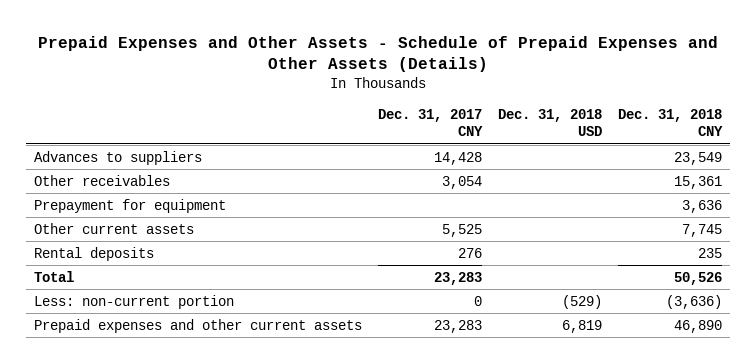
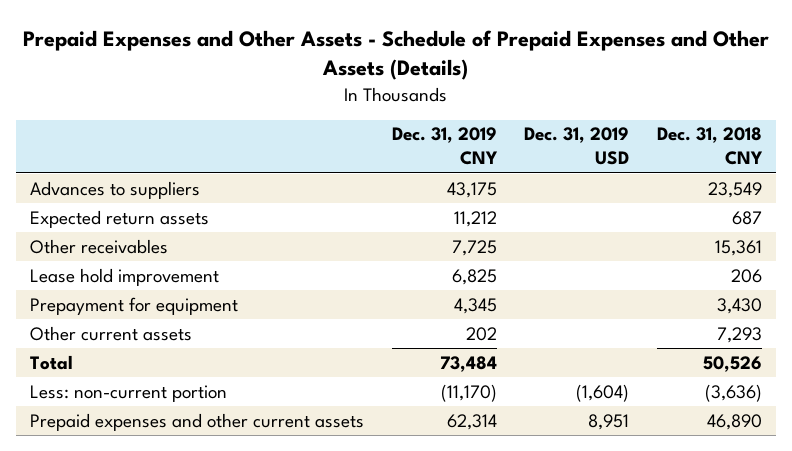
[378,108,484,137] Dec. 31, 2017 CNY -> none
[497,108,602,137] Dec. 31, 2018 USD -> none
none -> [391,127,498,166] Dec. 31, 2019 CNY
none -> [524,127,630,166] Dec. 31, 2019 USD
none -> [30,209,210,228] Expected return assets
[34,246,155,261] Rental deposits -> none
none -> [30,267,220,286] Lease hold improvement
[681,199,722,213] 3,636 -> [716,297,762,314] 3,430
[681,223,722,237] 7,745 -> [716,326,762,343] 7,293

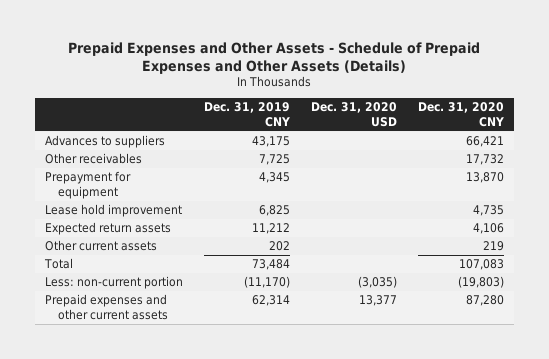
[524,127,630,166] Dec. 31, 2019 USD -> none
[656,127,763,166] Dec. 31, 2018 CNY -> none
none -> [310,102,397,128] Dec. 31, 2020 USD
none -> [417,102,504,128] Dec. 31, 2020 CNY
[30,267,220,286] Lease hold improvement -> [44,204,182,218] Lease hold improvement
[30,209,210,228] Expected return assets -> [44,222,171,236] Expected return assets

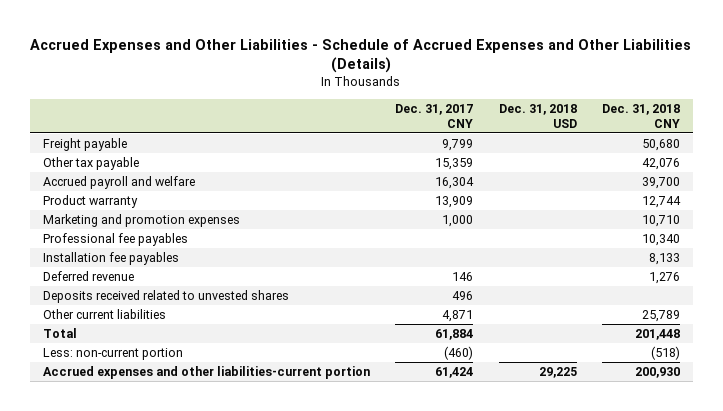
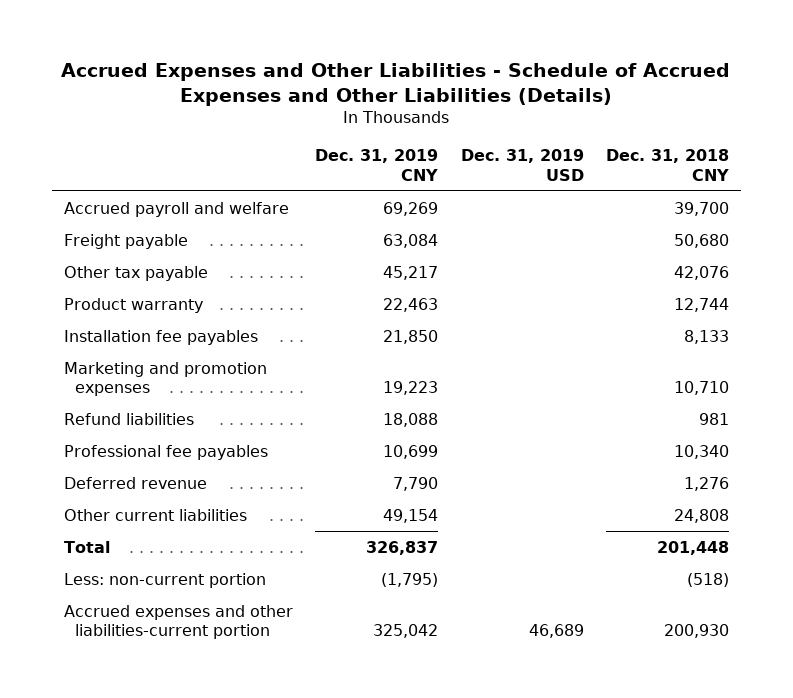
[395,103,474,128] Dec. 31, 2017 CNY -> none
[498,103,577,128] Dec. 31, 2018 USD -> none
none -> [315,149,439,181] Dec. 31, 2019 CNY
none -> [460,149,584,181] Dec. 31, 2019 USD
[42,175,195,189] Accrued payroll and welfare -> [63,201,289,217] Accrued payroll and welfare
[42,251,179,265] Installation fee payables -> [63,329,258,345] Installation fee payables
none -> [63,412,194,425] Refund liabilities
[42,289,289,303] Deposits received related to unvested shares -> none
[641,309,680,322] 25,789 -> [674,508,730,523] 24,808

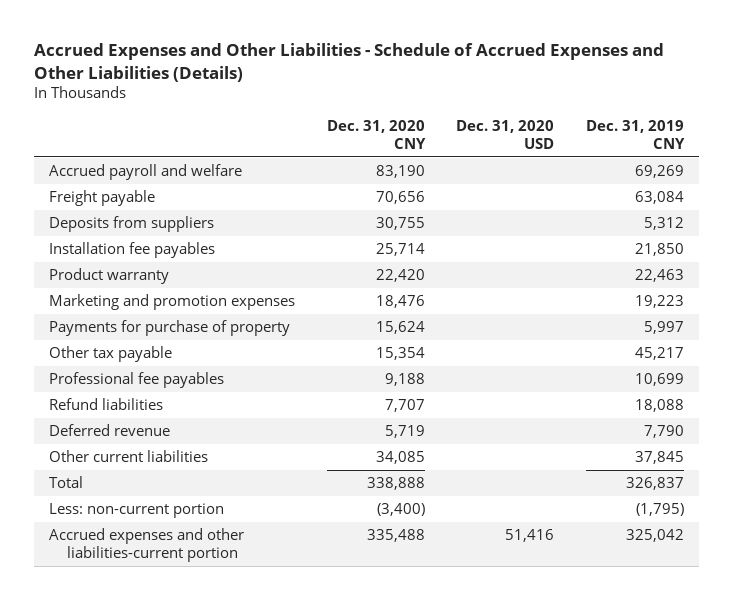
[460,149,584,181] Dec. 31, 2019 USD -> none
[606,149,730,181] Dec. 31, 2018 CNY -> none
none -> [326,119,426,149] Dec. 31, 2020 CNY
none -> [456,119,555,149] Dec. 31, 2020 USD
none -> [49,216,215,233] Deposits from suppliers
[63,297,203,313] Product warranty -> [49,268,170,285] Product warranty
none -> [49,320,291,337] Payments for purchase of property
[63,265,208,281] Other tax payable -> [49,346,173,363] Other tax payable
[63,412,194,425] Refund liabilities -> [49,398,164,411] Refund liabilities
[383,508,439,523] 49,154 -> [634,451,684,465] 37,845

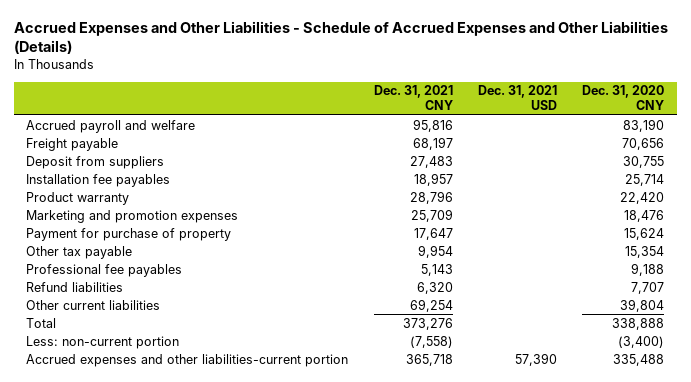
[456,119,555,149] Dec. 31, 2020 USD -> none
[585,119,685,149] Dec. 31, 2019 CNY -> none
none -> [373,85,453,111] Dec. 31, 2021 CNY
none -> [477,85,557,111] Dec. 31, 2021 USD
[49,216,215,233] Deposits from suppliers -> [26,155,165,169] Deposit from suppliers
[49,320,291,337] Payments for purchase of property -> [26,227,232,241] Payment for purchase of property
[49,424,171,437] Deferred revenue -> none
[375,451,425,465] 34,085 -> [620,298,665,312] 39,804

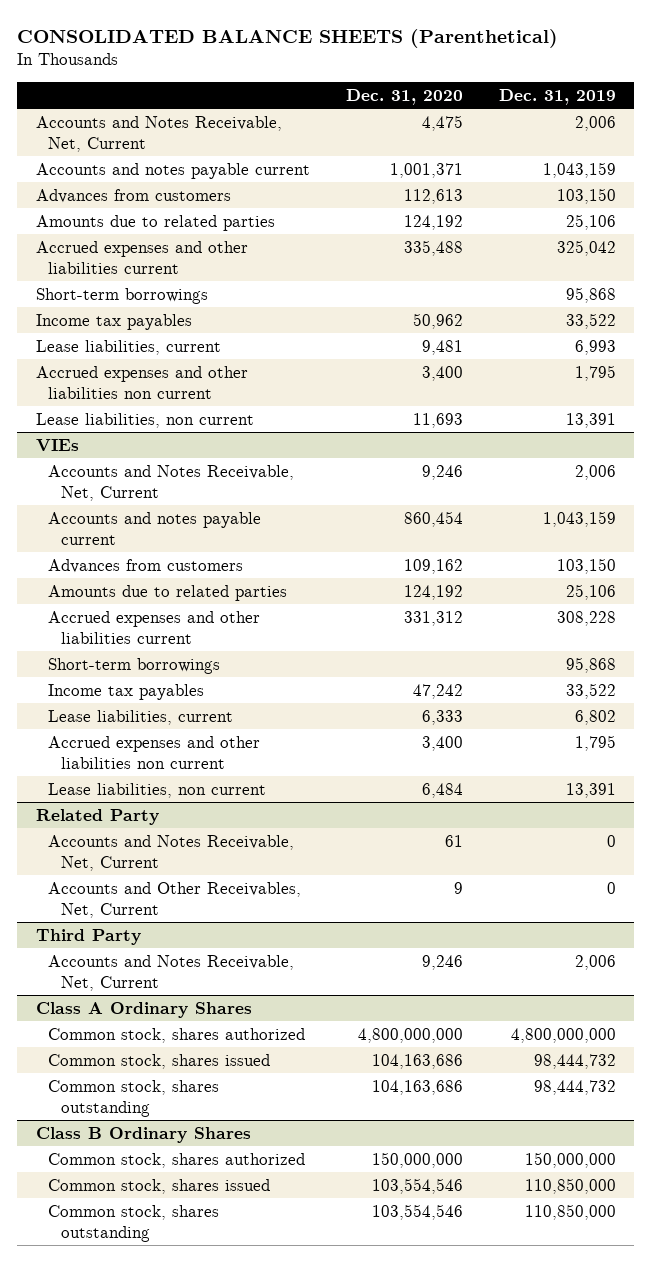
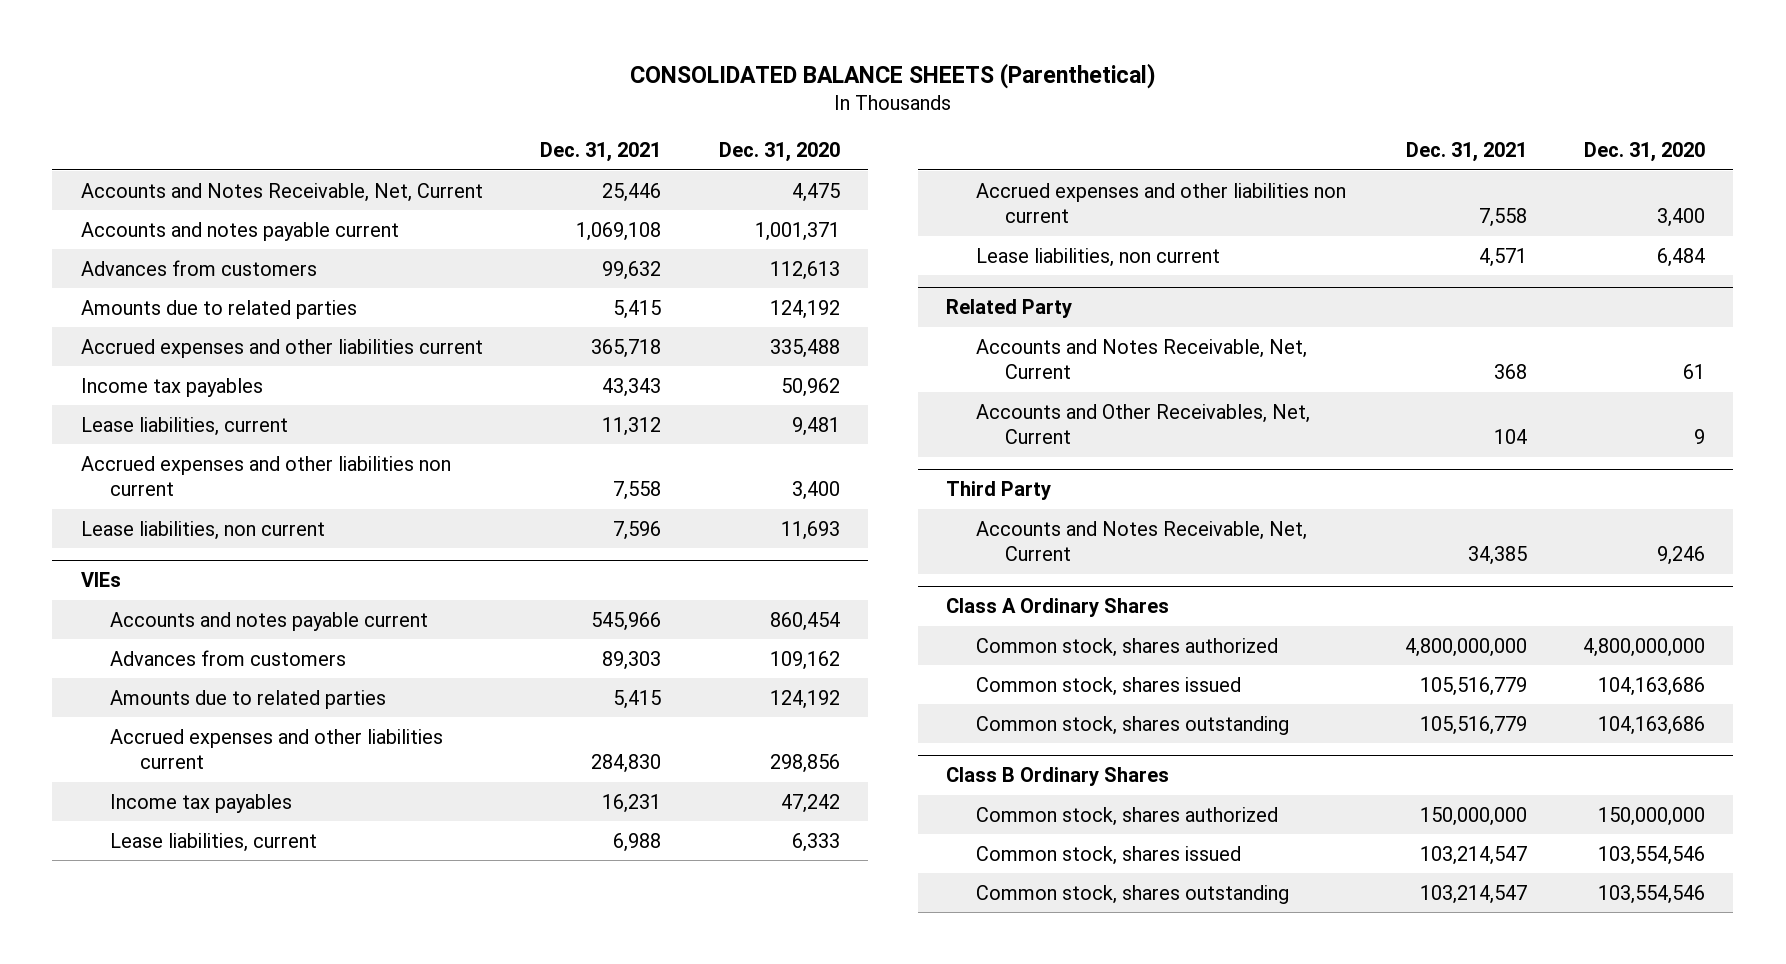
[498,88,616,105] Dec. 31, 2019 -> none
none -> [540,142,662,163] Dec. 31, 2021
[35,287,208,304] Short-term borrowings -> none
[48,464,295,501] Accounts and Notes Receivable, Net, Current -> none
[48,657,221,674] Short-term borrowings -> none
[403,610,463,626] 331,312 -> [769,753,840,773] 298,856

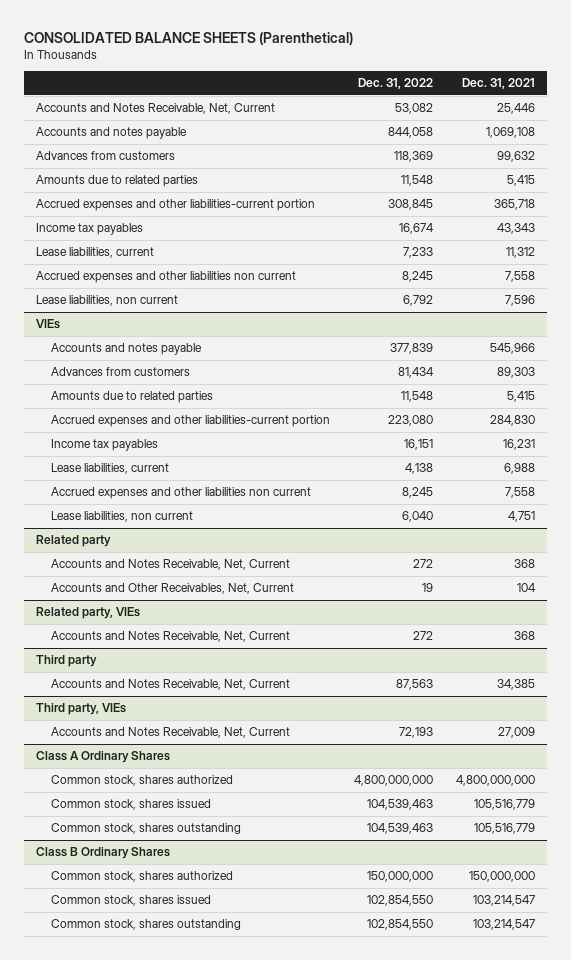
[718,142,840,163] Dec. 31, 2020 -> none
none -> [357,78,433,90] Dec. 31, 2022
[80,221,399,241] Accounts and notes payable current -> [35,127,187,140] Accounts and notes payable
[80,338,483,358] Accrued expenses and other liabilities current -> [35,199,315,212] Accrued expenses and other liabilities-current portion
[110,611,429,631] Accounts and notes payable current -> [51,343,203,356] Accounts and notes payable
[110,728,444,769] Accrued expenses and other liabilities current -> [51,415,331,428] Accrued expenses and other liabilities-current portion
[1478,247,1527,267] 4,571 -> [508,511,536,523] 4,751
[946,299,1073,319] Related Party -> [35,535,111,548] Related party
none -> [35,607,140,620] Related party, VIEs
none -> [51,631,291,643] Accounts and Notes Receivable, Net, Current
[946,481,1052,501] Third Party -> [35,655,97,668] Third party
none -> [35,703,126,716] Third party, VIEs
none -> [51,727,291,739] Accounts and Notes Receivable, Net, Current

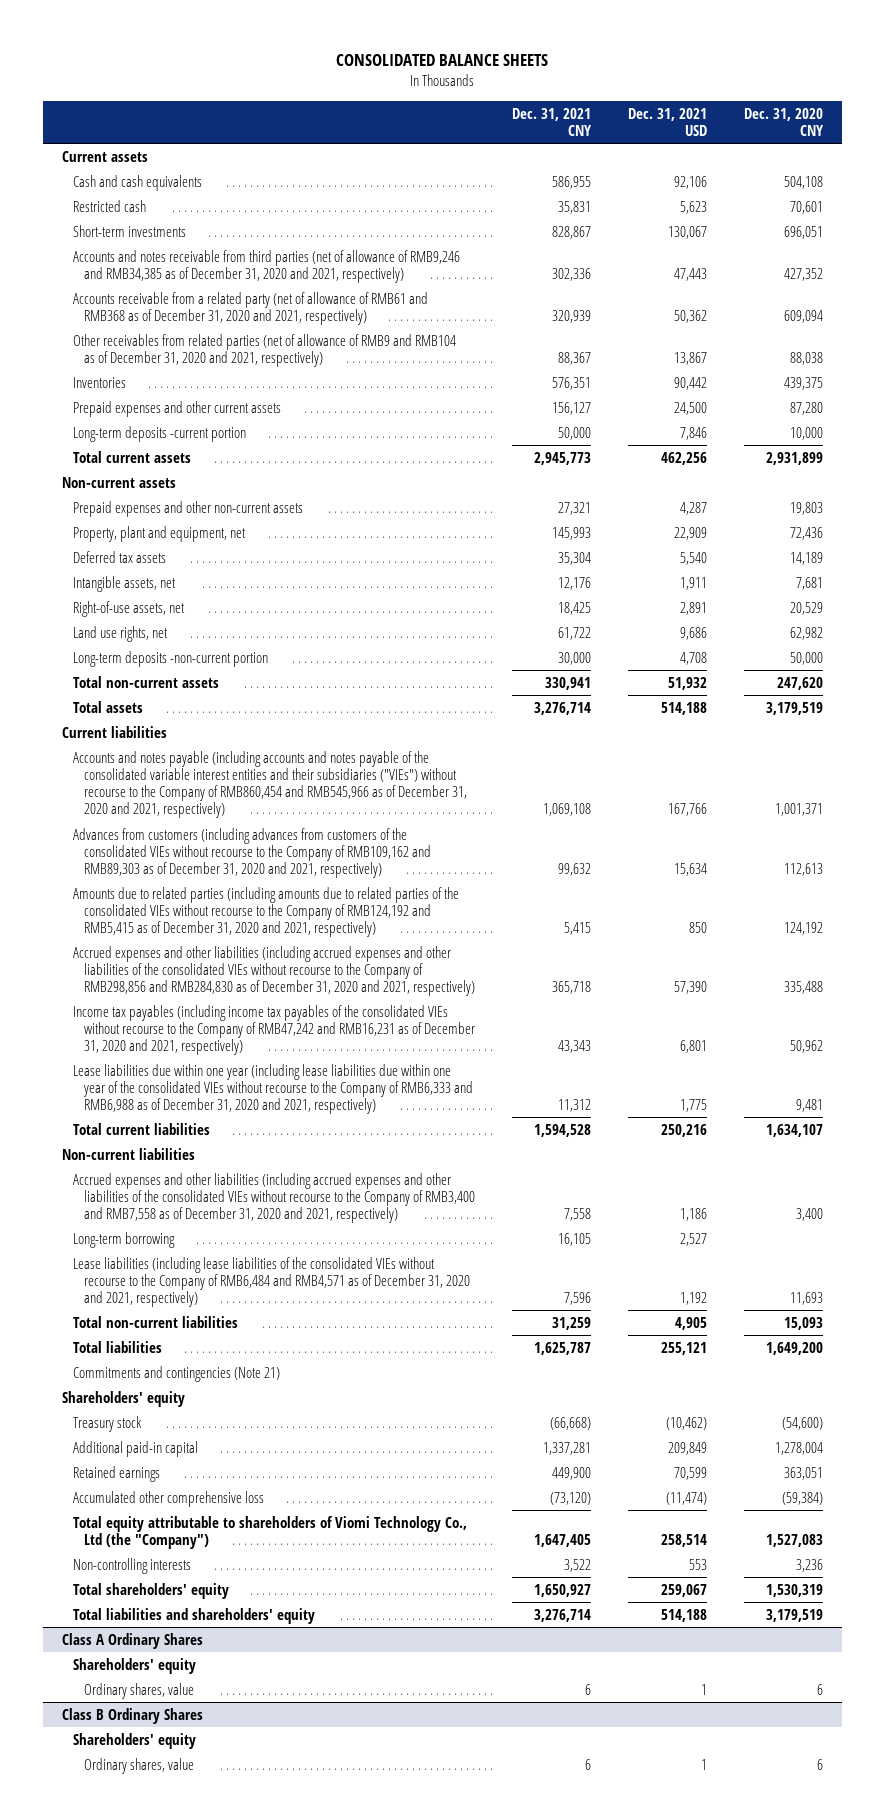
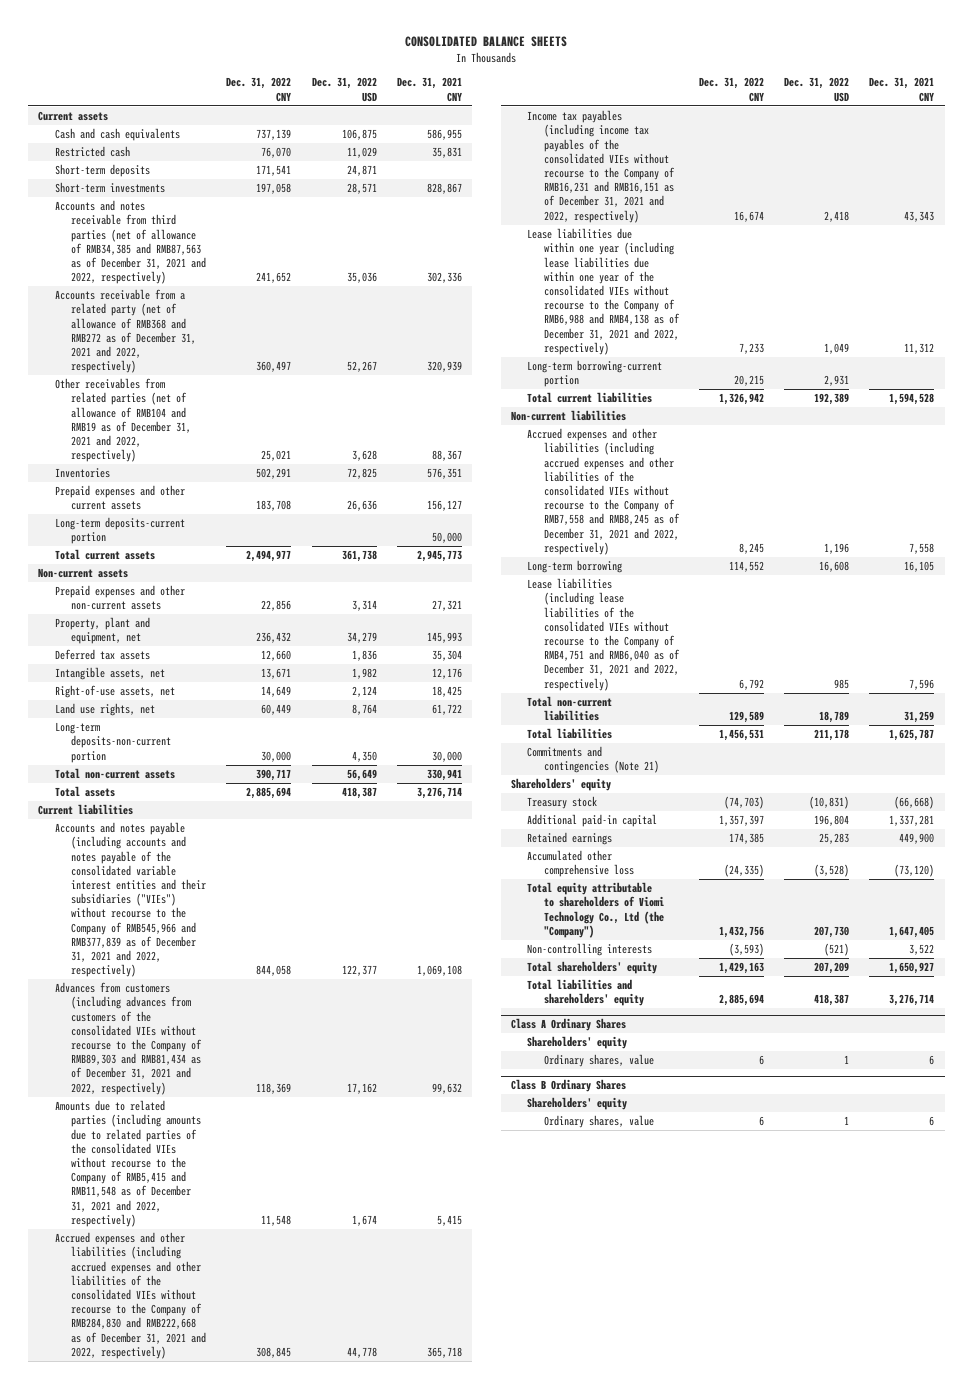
[628,107,708,136] Dec. 31, 2021 USD -> none
[744,107,825,136] Dec. 31, 2020 CNY -> none
none -> [226,77,292,102] Dec. 31, 2022 CNY
none -> [311,77,377,102] Dec. 31, 2022 USD
none -> [54,164,150,178] Short-term deposits
[72,249,460,283] Accounts and notes receivable from third parties (net of allowance of RMB9,246 and RMB34,385 as of December 31, 2020 and 2021, respectively) -> [54,200,207,285] Accounts and notes receivable from third parties (net of allowance of RMB34,385 and RMB87,563 as of December 31, 2021 and 2022, respectively)
[72,291,428,325] Accounts receivable from a related party (net of allowance of RMB61 and RMB368 as of December 31, 2020 and 2021, respectively) -> [54,289,197,374] Accounts receivable from a related party (net of allowance of RMB368 and RMB272 as of December 31, 2021 and 2022, respectively)
[72,333,456,367] Other receivables from related parties (net of allowance of RMB9 and RMB104 as of December 31, 2020 and 2021, respectively) -> [54,378,192,463] Other receivables from related parties (net of allowance of RMB104 and RMB19 as of December 31, 2021 and 2022, respectively)
[72,425,246,442] Long-term deposits -current portion -> [54,517,185,545] Long-term deposits-current portion
[72,650,268,667] Long-term deposits -non-current portion -> [54,722,172,763] Long-term deposits-non-current portion
[72,750,467,819] Accounts and notes payable (including accounts and notes payable of the consolidated variable interest entities and their subsidiaries ("VIEs") without recourse to the Company of RMB860,454 and RMB545,966 as of December 31, 2020 and 2021, respectively) -> [54,822,207,978] Accounts and notes payable (including accounts and notes payable of the consolidated variable interest entities and their subsidiaries ("VIEs") without recourse to the Company of RMB545,966 and RMB377,839 as of December 31, 2021 and 2022, respectively)
[72,827,431,879] Advances from customers (including advances from customers of the consolidated VIEs without recourse to the Company of RMB109,162 and RMB89,303 as of December 31, 2020 and 2021, respectively) -> [54,982,203,1095] Advances from customers (including advances from customers of the consolidated VIEs without recourse to the Company of RMB89,303 and RMB81,434 as of December 31, 2021 and 2022, respectively)
[72,886,459,938] Amounts due to related parties (including amounts due to related parties of the consolidated VIEs without recourse to the Company of RMB124,192 and RMB5,415 as of December 31, 2020 and 2021, respectively) -> [54,1100,202,1227] Amounts due to related parties (including amounts due to related parties of the consolidated VIEs without recourse to the Company of RMB5,415 and RMB11,548 as of December 31, 2021 and 2022, respectively)
[72,945,475,997] Accrued expenses and other liabilities (including accrued expenses and other liabilities of the consolidated VIEs without recourse to the Company of RMB298,856 and RMB284,830 as of December 31, 2020 and 2021, respectively) -> [54,1232,207,1359] Accrued expenses and other liabilities (including accrued expenses and other liabilities of the consolidated VIEs without recourse to the Company of RMB284,830 and RMB222,668 as of December 31, 2021 and 2022, respectively)
[72,1004,475,1056] Income tax payables (including income tax payables of the consolidated VIEs without recourse to the Company of RMB47,242 and RMB16,231 as of December 31, 2020 and 2021, respectively) -> [527,110,675,223] Income tax payables (including income tax payables of the consolidated VIEs without recourse to the Company of RMB16,231 and RMB16,151 as of December 31, 2021 and 2022, respectively)
[72,1063,473,1115] Lease liabilities due within one year (including lease liabilities due within one year of the consolidated VIEs without recourse to the Company of RMB6,333 and RMB6,988 as of December 31, 2020 and 2021, respectively) -> [527,228,680,355] Lease liabilities due within one year (including lease liabilities due within one year of the consolidated VIEs without recourse to the Company of RMB6,988 and RMB4,138 as of December 31, 2021 and 2022, respectively)
none -> [527,360,663,388] Long-term borrowing-current portion
[72,1172,475,1224] Accrued expenses and other liabilities (including accrued expenses and other liabilities of the consolidated VIEs without recourse to the Company of RMB3,400 and RMB7,558 as of December 31, 2020 and 2021, respectively) -> [527,428,680,555] Accrued expenses and other liabilities (including accrued expenses and other liabilities of the consolidated VIEs without recourse to the Company of RMB7,558 and RMB8,245 as of December 31, 2021 and 2022, respectively)
[72,1256,470,1308] Lease liabilities (including lease liabilities of the consolidated VIEs without recourse to the Company of RMB6,484 and RMB4,571 as of December 31, 2020 and 2021, respectively) -> [527,578,680,691] Lease liabilities (including lease liabilities of the consolidated VIEs without recourse to the Company of RMB4,751 and RMB6,040 as of December 31, 2021 and 2022, respectively)

